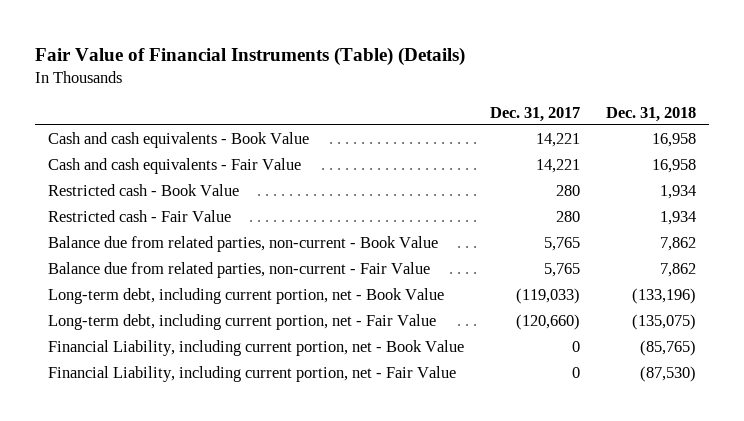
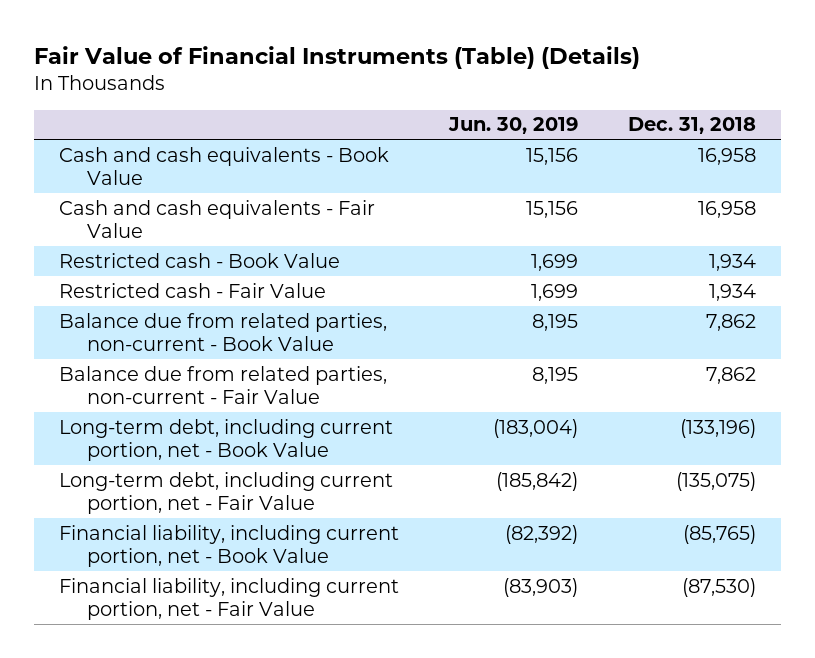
[489,106,580,122] Dec. 31, 2017 -> none
none -> [447,117,578,135] Jun. 30, 2019
[48,340,465,357] Financial Liability, including current portion, net - Book Value -> [58,524,399,567] Financial liability, including current portion, net - Book Value
[48,366,457,383] Financial Liability, including current portion, net - Fair Value -> [58,577,399,620] Financial liability, including current portion, net - Fair Value

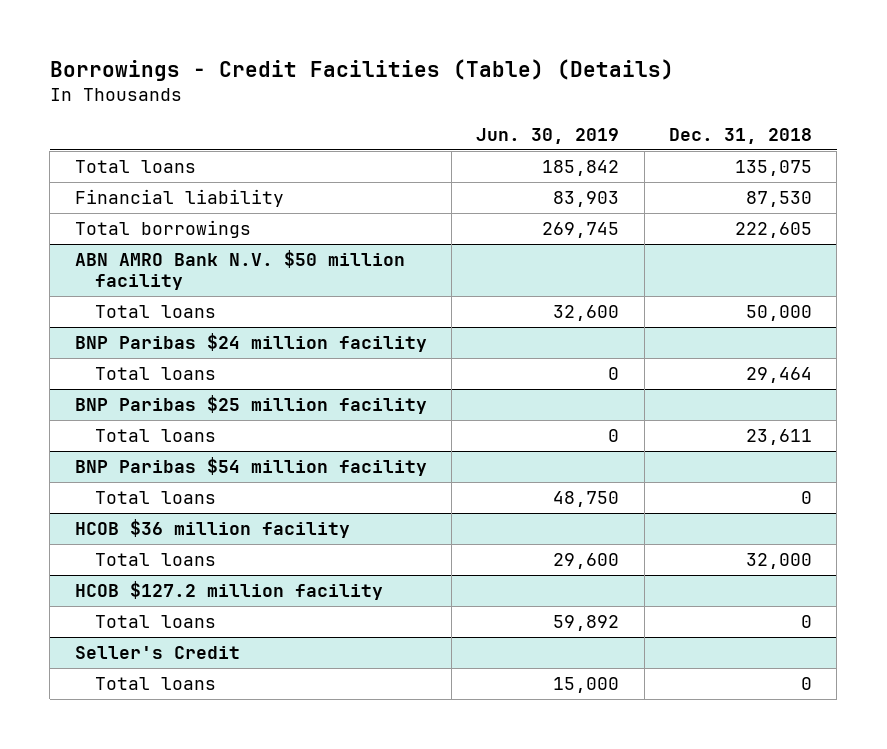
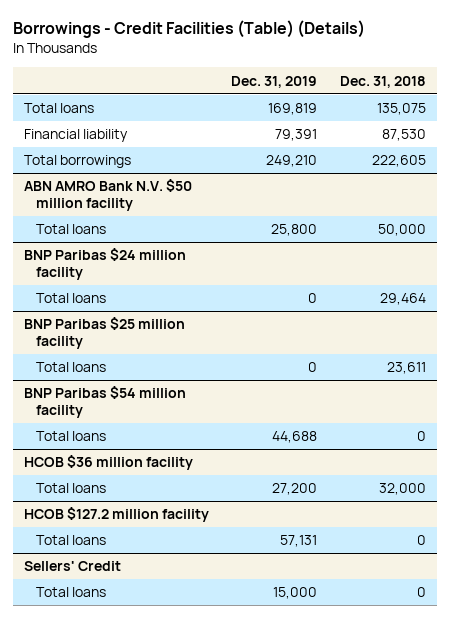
[476,128,620,145] Jun. 30, 2019 -> none
none -> [231,75,318,88] Dec. 31, 2019
[74,645,240,659] Seller's Credit -> [23,561,121,572] Sellers' Credit

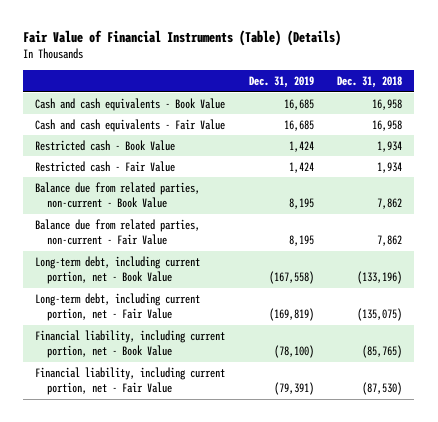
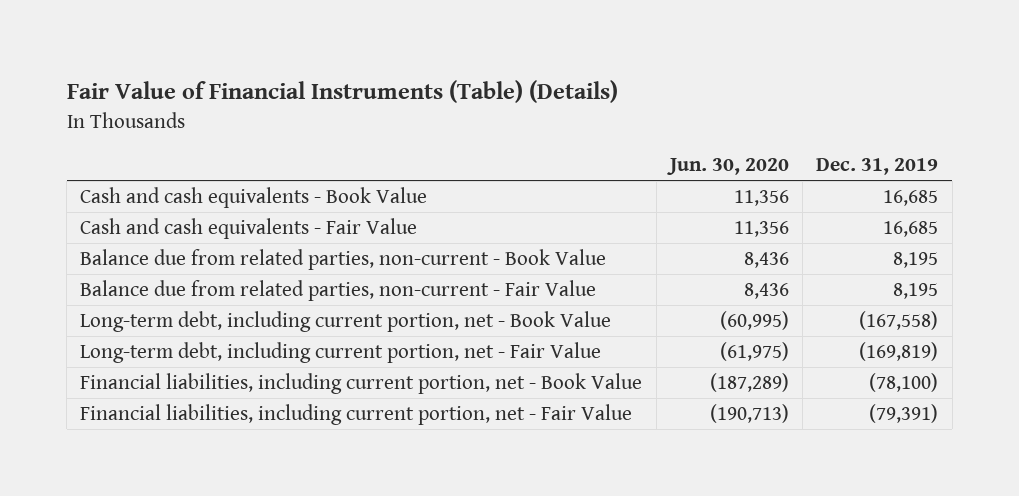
[337,76,403,89] Dec. 31, 2018 -> none
none -> [666,157,789,175] Jun. 30, 2020
[35,139,176,151] Restricted cash - Book Value -> none
[35,160,176,172] Restricted cash - Fair Value -> none
[35,329,226,359] Financial liability, including current portion, net - Book Value -> [80,373,643,395] Financial liabilities, including current portion, net - Book Value
[35,366,226,396] Financial liability, including current portion, net - Fair Value -> [80,404,633,426] Financial liabilities, including current portion, net - Fair Value

